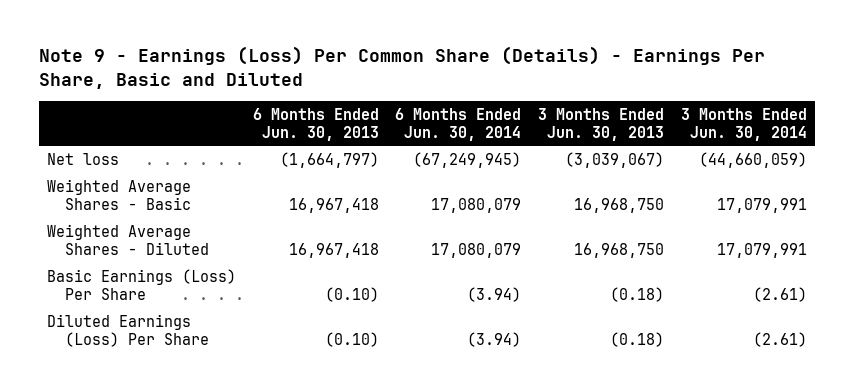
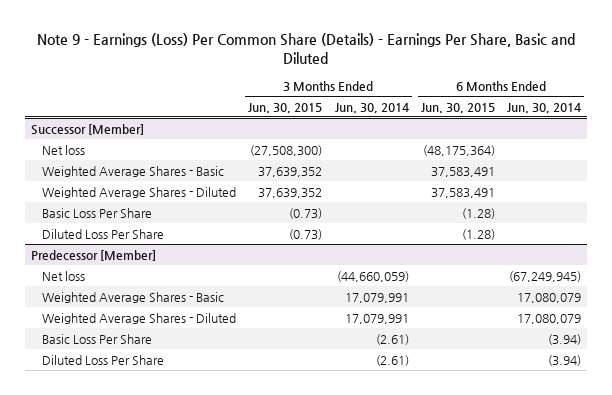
[252,107,379,141] 6 Months Ended Jun. 30, 2013 -> none
[538,107,665,141] 3 Months Ended Jun. 30, 2013 -> none
none -> [248,102,323,113] Jun. 30, 2015
none -> [420,102,495,113] Jun. 30, 2015
none -> [31,123,145,135] Successor [Member]
none -> [41,144,85,155] Net loss
none -> [41,165,224,177] Weighted Average Shares - Basic
none -> [41,186,236,198] Weighted Average Shares - Diluted
none -> [41,207,152,218] Basic Loss Per Share
none -> [41,228,164,239] Diluted Loss Per Share
none -> [31,249,157,261] Predecessor [Member]
[46,269,236,300] Basic Earnings (Loss) Per Share -> [41,333,152,344] Basic Loss Per Share
[46,314,210,347] Diluted Earnings (Loss) Per Share -> [41,354,164,365] Diluted Loss Per Share

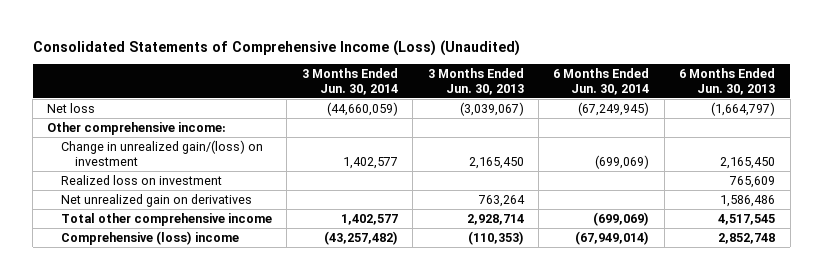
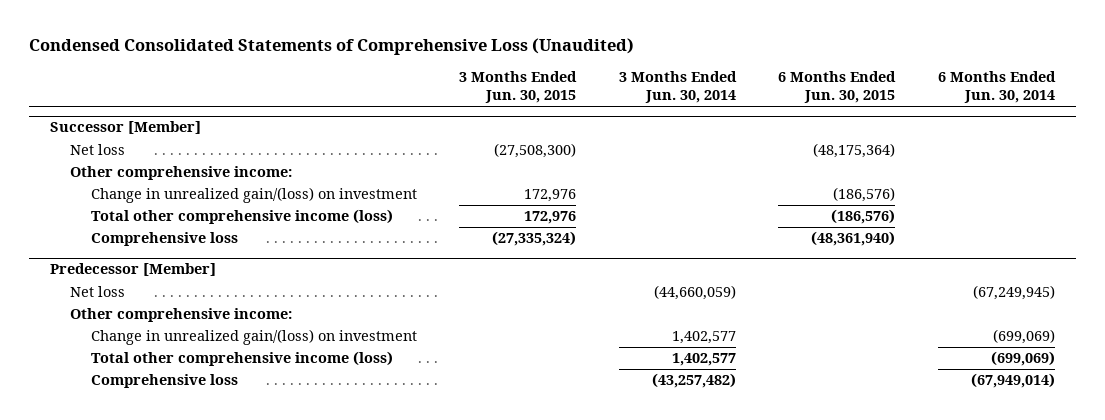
[32,39,520,56] Consolidated Statements of Comprehensive Income (Loss) (Unaudited) -> [28,38,634,56] Condensed Consolidated Statements of Comprehensive Loss (Unaudited)
[427,67,524,95] 3 Months Ended Jun. 30, 2013 -> none
[679,67,776,95] 6 Months Ended Jun. 30, 2013 -> none
none -> [459,70,578,104] 3 Months Ended Jun. 30, 2015
none -> [778,70,897,104] 6 Months Ended Jun. 30, 2015
none -> [50,121,202,135] Successor [Member]
none -> [70,144,126,156] Net loss
none -> [70,166,293,181] Other comprehensive income:
none -> [90,187,417,204] Change in unrealized gain/(loss) on investment
none -> [90,209,393,225] Total other comprehensive income (loss)
none -> [90,232,238,247] Comprehensive loss
none -> [50,263,217,277] Predecessor [Member]
[60,175,222,186] Realized loss on investment -> none
[60,194,252,208] Net unrealized gain on derivatives -> none
[60,213,272,227] Total other comprehensive income -> [90,351,393,367] Total other comprehensive income (loss)
[60,231,239,246] Comprehensive (loss) income -> [90,374,238,389] Comprehensive loss

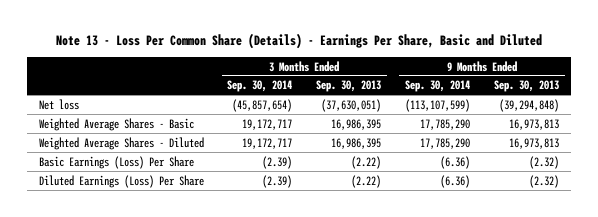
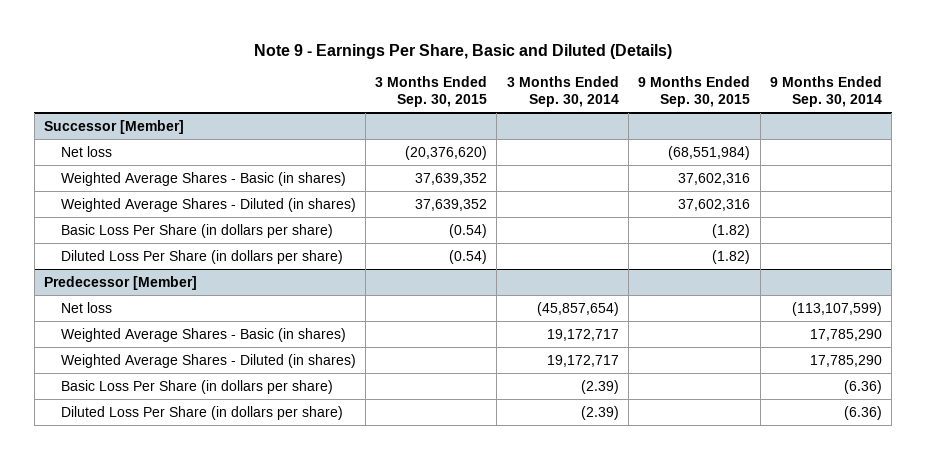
[55,33,542,50] Note 13 - Loss Per Common Share (Details) - Earnings Per Share, Basic and Diluted -> [253,43,672,59] Note 9 - Earnings Per Share, Basic and Diluted (Details)
[316,80,382,93] Sep. 30, 2013 -> none
[493,80,559,93] Sep. 30, 2013 -> none
none -> [375,76,488,108] 3 Months Ended Sep. 30, 2015
none -> [638,76,751,108] 9 Months Ended Sep. 30, 2015
none -> [43,119,184,134] Successor [Member]
none -> [60,145,112,157] Net loss
none -> [60,171,346,186] Weighted Average Shares - Basic (in shares)
none -> [60,197,356,212] Weighted Average Shares - Diluted (in shares)
none -> [60,223,333,238] Basic Loss Per Share (in dollars per share)
none -> [60,249,343,264] Diluted Loss Per Share (in dollars per share)
none -> [43,275,197,290] Predecessor [Member]
[38,117,194,131] Weighted Average Shares - Basic -> [60,327,346,342] Weighted Average Shares - Basic (in shares)
[38,136,204,150] Weighted Average Shares - Diluted -> [60,353,356,368] Weighted Average Shares - Diluted (in shares)
[38,155,194,169] Basic Earnings (Loss) Per Share -> [60,379,333,394] Basic Loss Per Share (in dollars per share)
[38,174,204,188] Diluted Earnings (Loss) Per Share -> [60,405,343,420] Diluted Loss Per Share (in dollars per share)

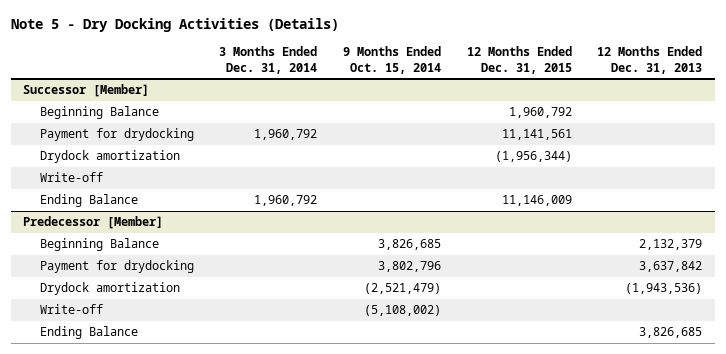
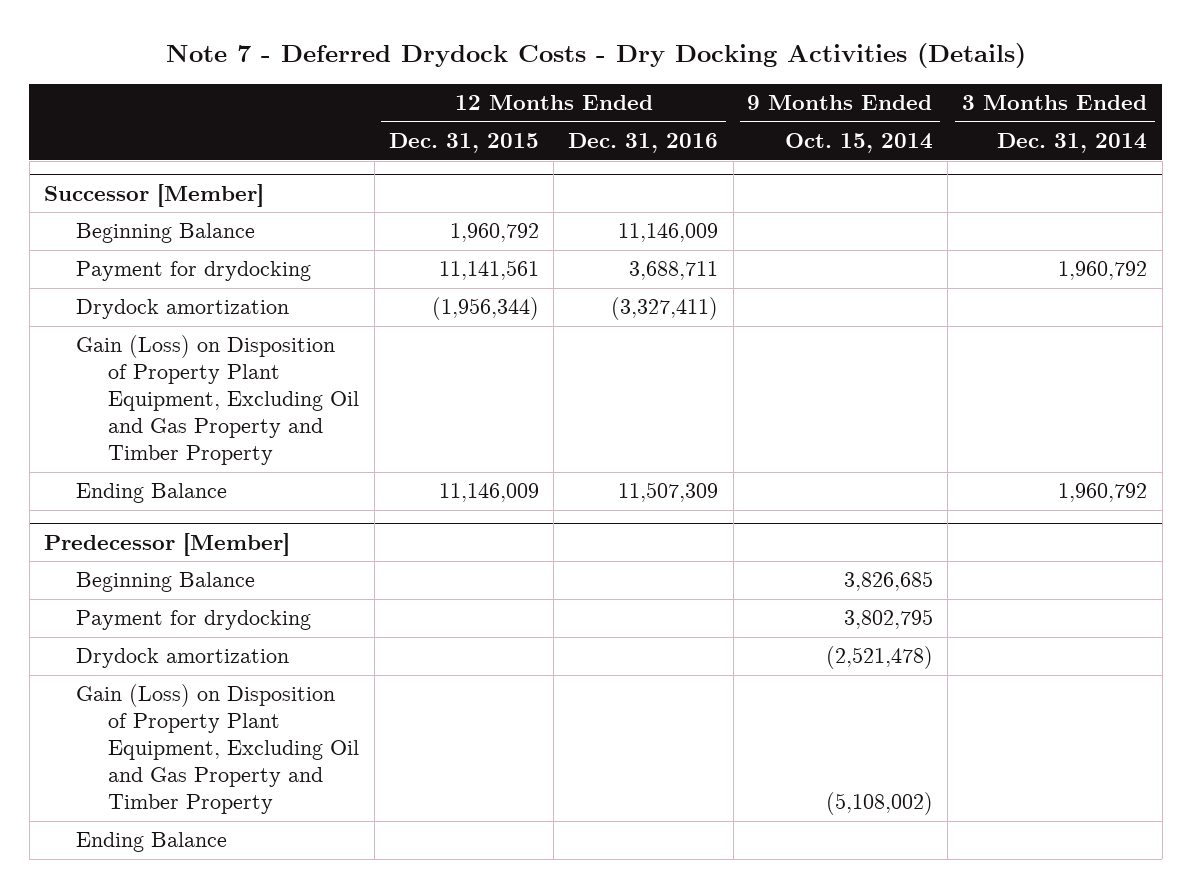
[10,18,339,33] Note 5 - Dry Docking Activities (Details) -> [165,43,1026,69] Note 7 - Deferred Drydock Costs - Dry Docking Activities (Details)
[597,46,703,74] 12 Months Ended Dec. 31, 2013 -> none
none -> [568,133,719,154] Dec. 31, 2016
[39,172,103,183] Write-off -> [76,335,360,466] Gain (Loss) on Disposition of Property Plant Equipment, Excluding Oil and Gas Property and Timber Property
[377,261,441,273] 3,802,796 -> [843,609,933,630] 3,802,795
[363,283,441,295] (2,521,479) -> [825,646,933,670] (2,521,478)
[39,304,103,315] Write-off -> [76,684,360,815] Gain (Loss) on Disposition of Property Plant Equipment, Excluding Oil and Gas Property and Timber Property

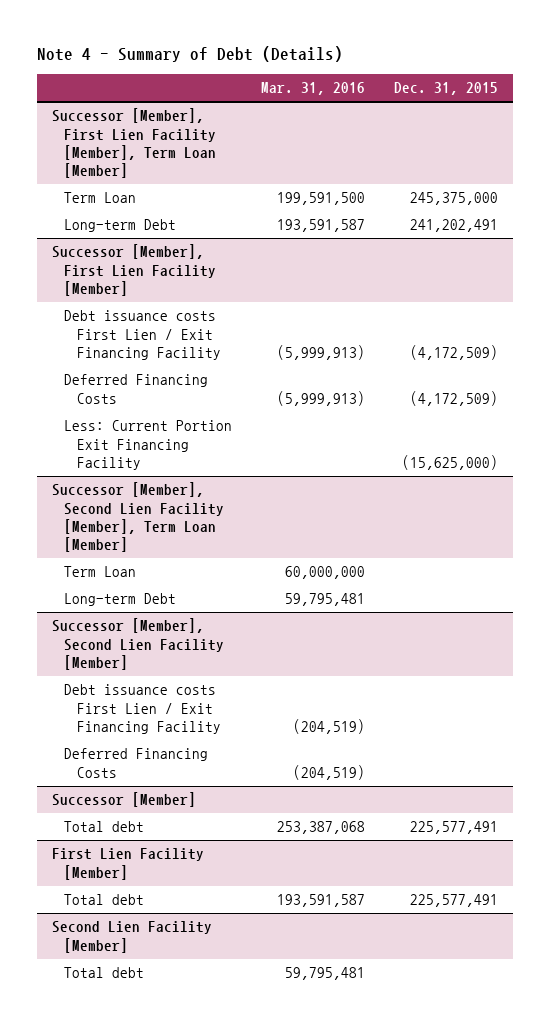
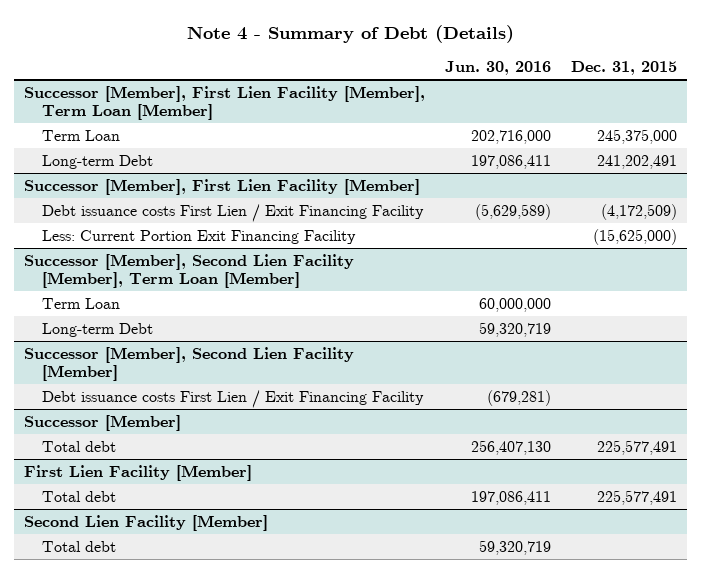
[261,81,366,95] Mar. 31, 2016 -> none
none -> [445,61,552,76] Jun. 30, 2016
[64,374,209,404] Deferred Financing Costs -> none
[64,748,209,778] Deferred Financing Costs -> none

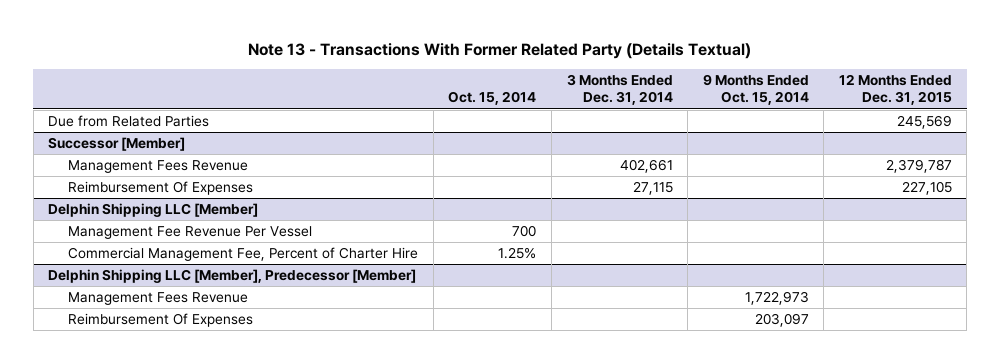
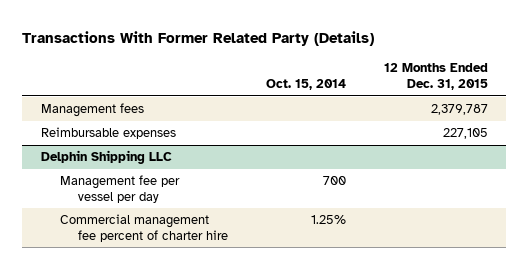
[248,42,752,59] Note 13 - Transactions With Former Related Party (Details Textual) -> [22,30,375,46] Transactions With Former Related Party (Details)
[566,73,673,106] 3 Months Ended Dec. 31, 2014 -> none
[702,73,809,106] 9 Months Ended Oct. 15, 2014 -> none
[48,115,210,128] Due from Related Parties -> none
[48,137,186,152] Successor [Member] -> none
[68,160,249,174] Management Fees Revenue -> none
[68,181,254,196] Reimbursement Of Expenses -> none
[48,269,417,284] Delphin Shipping LLC [Member], Predecessor [Member] -> none
[68,292,249,306] Management Fees Revenue -> none
[68,313,254,328] Reimbursement Of Expenses -> none
none -> [41,103,145,118] Management fees
none -> [41,127,177,140] Reimbursable expenses
[48,203,259,218] Delphin Shipping LLC [Member] -> [41,150,173,165] Delphin Shipping LLC
[68,226,313,240] Management Fee Revenue Per Vessel -> [59,175,180,204] Management fee per vessel per day
[68,247,419,262] Commercial Management Fee, Percent of Charter Hire -> [59,214,228,243] Commercial management fee percent of charter hire

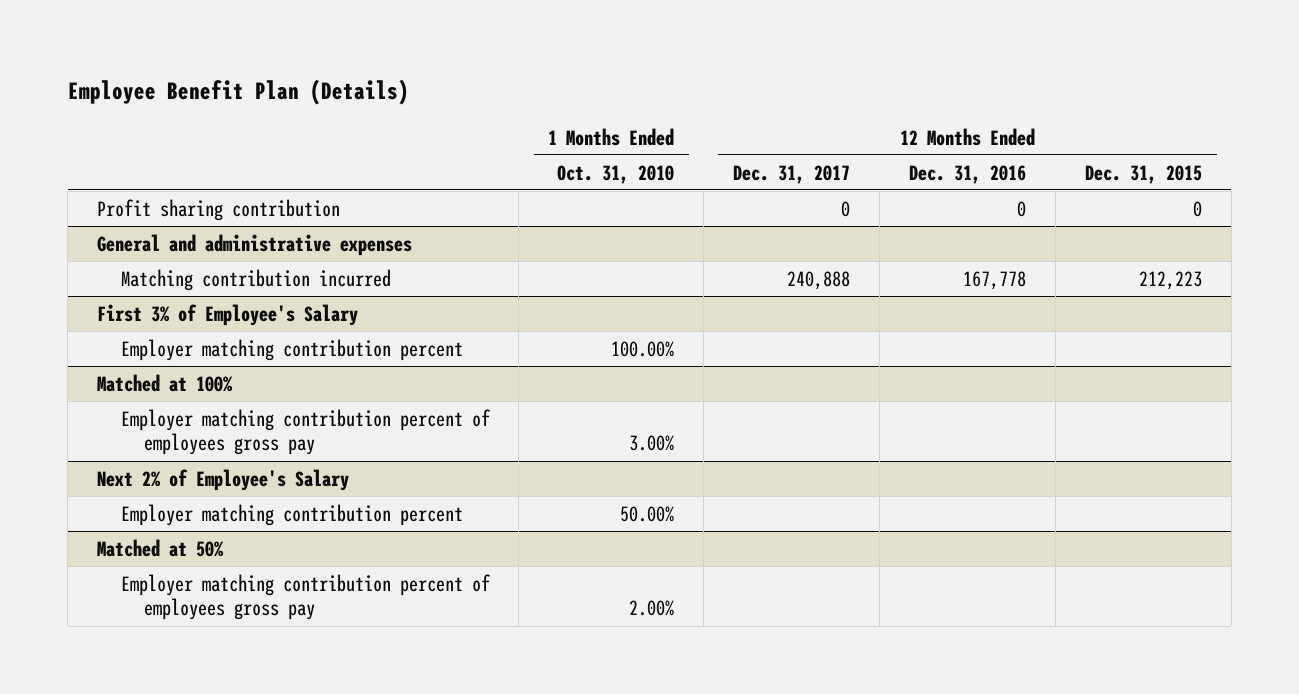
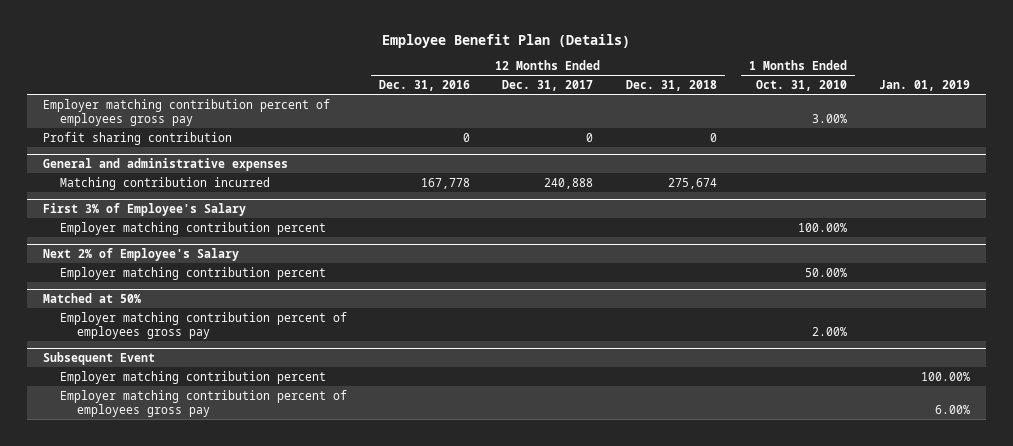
[1084,164,1202,184] Dec. 31, 2015 -> none
none -> [625,80,717,92] Dec. 31, 2018
none -> [879,80,971,92] Jan. 01, 2019
none -> [42,98,330,127] Employer matching contribution percent of employees gross pay
[97,373,234,392] Matched at 100% -> none
[120,408,491,456] Employer matching contribution percent of employees gross pay -> none
none -> [42,351,155,365] Subsequent Event
none -> [59,370,326,384] Employer matching contribution percent
none -> [59,389,347,418] Employer matching contribution percent of employees gross pay

